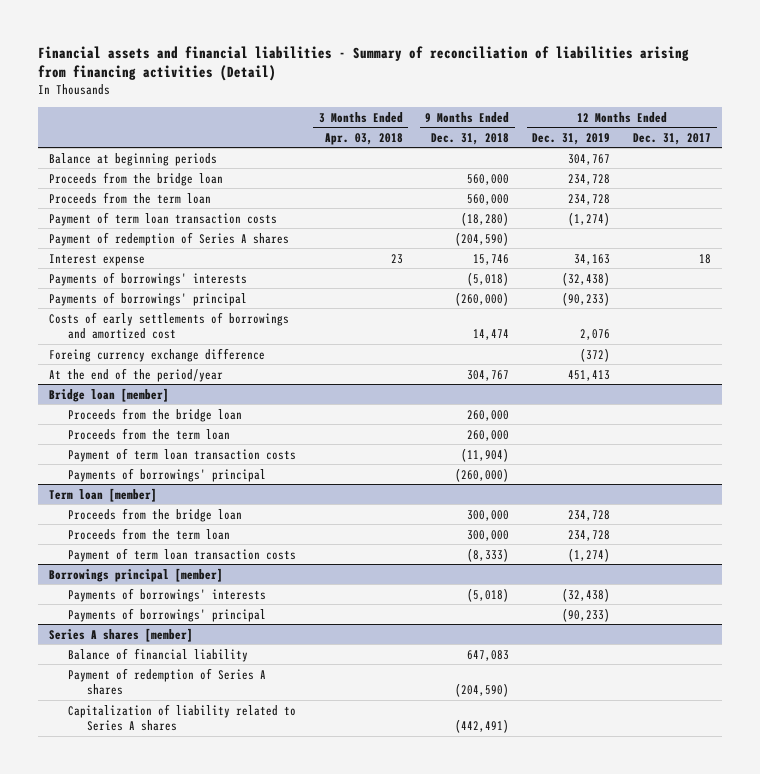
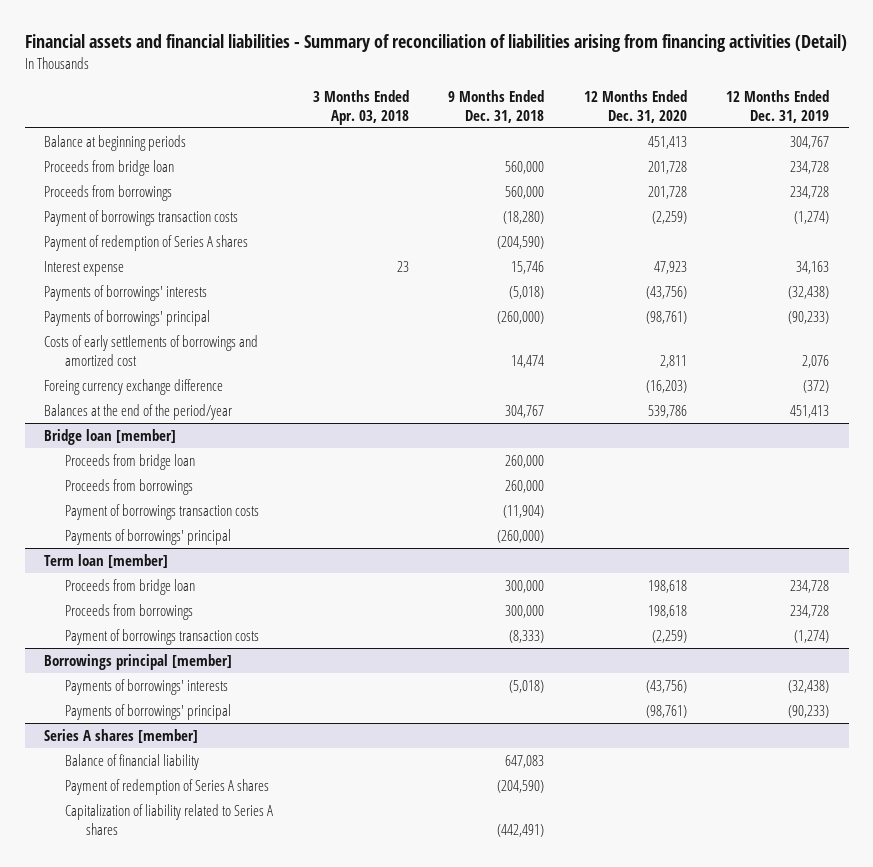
[632,132,711,145] Dec. 31, 2017 -> none
none -> [583,89,687,123] 12 Months Ended Dec. 31, 2020
[49,171,224,186] Proceeds from the bridge loan -> [44,159,175,176] Proceeds from bridge loan
[49,191,212,204] Proceeds from the term loan -> [44,184,173,201] Proceeds from borrowings
[49,211,278,226] Payment of term loan transaction costs -> [44,209,239,226] Payment of borrowings transaction costs
[49,367,224,382] At the end of the period/year -> [44,403,233,420] Balances at the end of the period/year
[67,407,242,422] Proceeds from the bridge loan -> [65,453,196,470] Proceeds from bridge loan
[67,427,230,440] Proceeds from the term loan -> [65,478,194,495] Proceeds from borrowings
[67,447,296,462] Payment of term loan transaction costs -> [65,503,260,520] Payment of borrowings transaction costs
[67,507,242,522] Proceeds from the bridge loan -> [65,578,196,595] Proceeds from bridge loan
[67,527,230,540] Proceeds from the term loan -> [65,603,194,620] Proceeds from borrowings
[67,547,296,562] Payment of term loan transaction costs -> [65,628,260,645] Payment of borrowings transaction costs

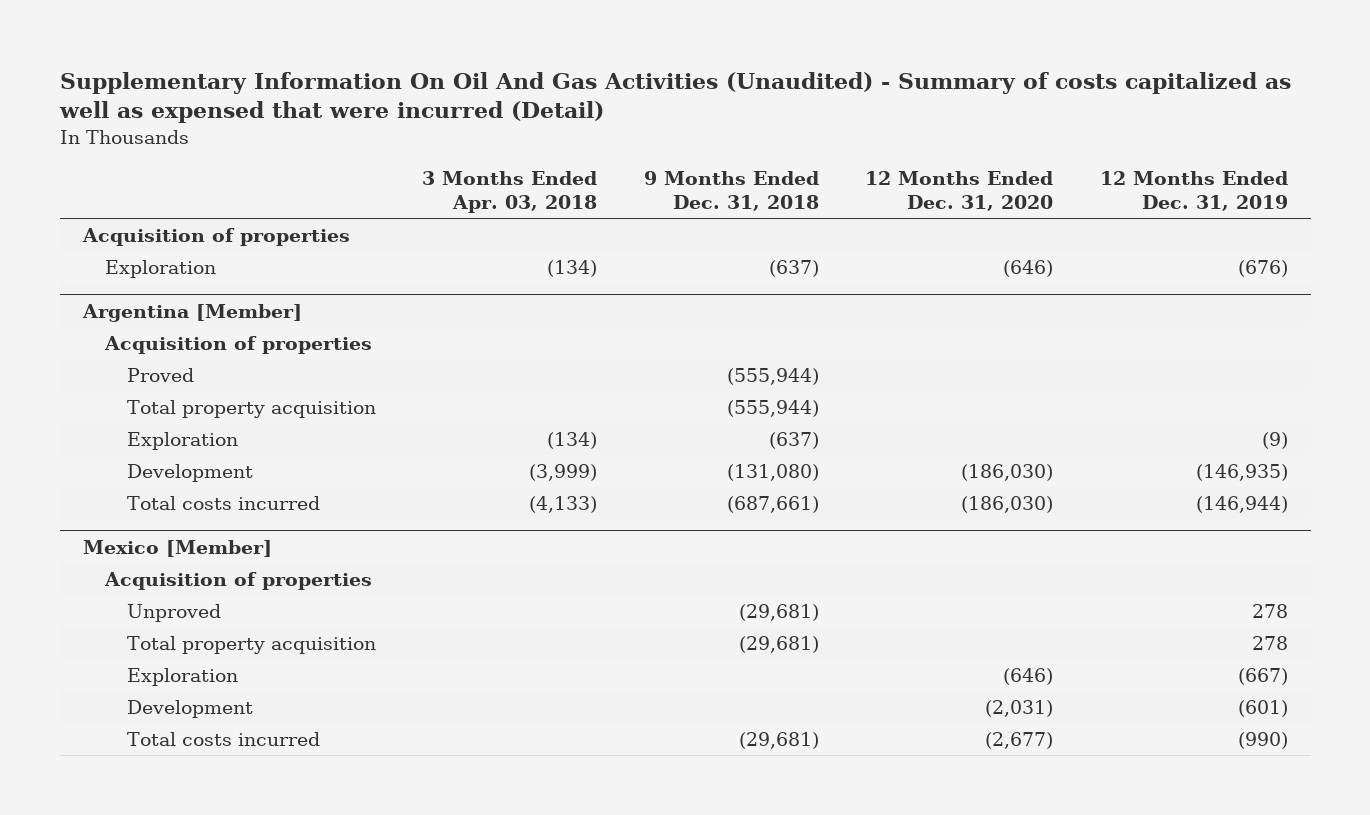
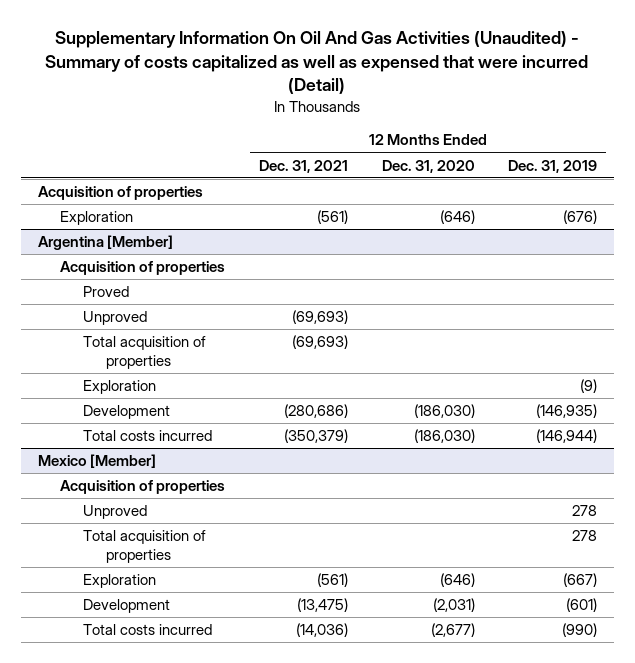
[422,171,598,214] 3 Months Ended Apr. 03, 2018 -> none
[643,171,819,212] 9 Months Ended Dec. 31, 2018 -> none
none -> [258,159,348,173] Dec. 31, 2021
none -> [82,311,147,326] Unproved
[127,399,377,418] Total property acquisition -> [82,336,206,369] Total acquisition of properties
[127,635,377,654] Total property acquisition -> [82,530,206,563] Total acquisition of properties

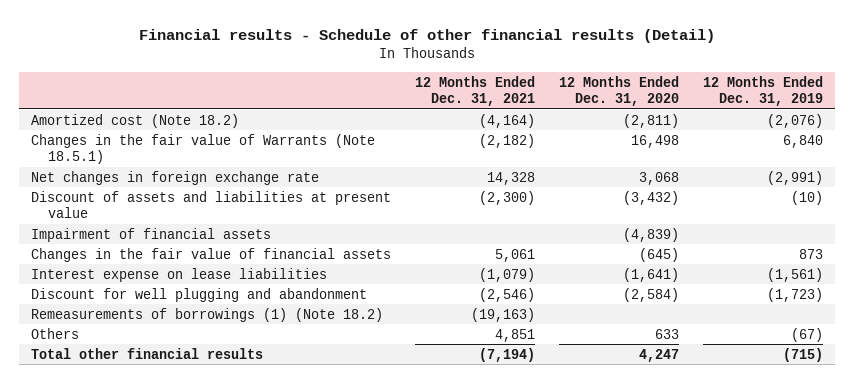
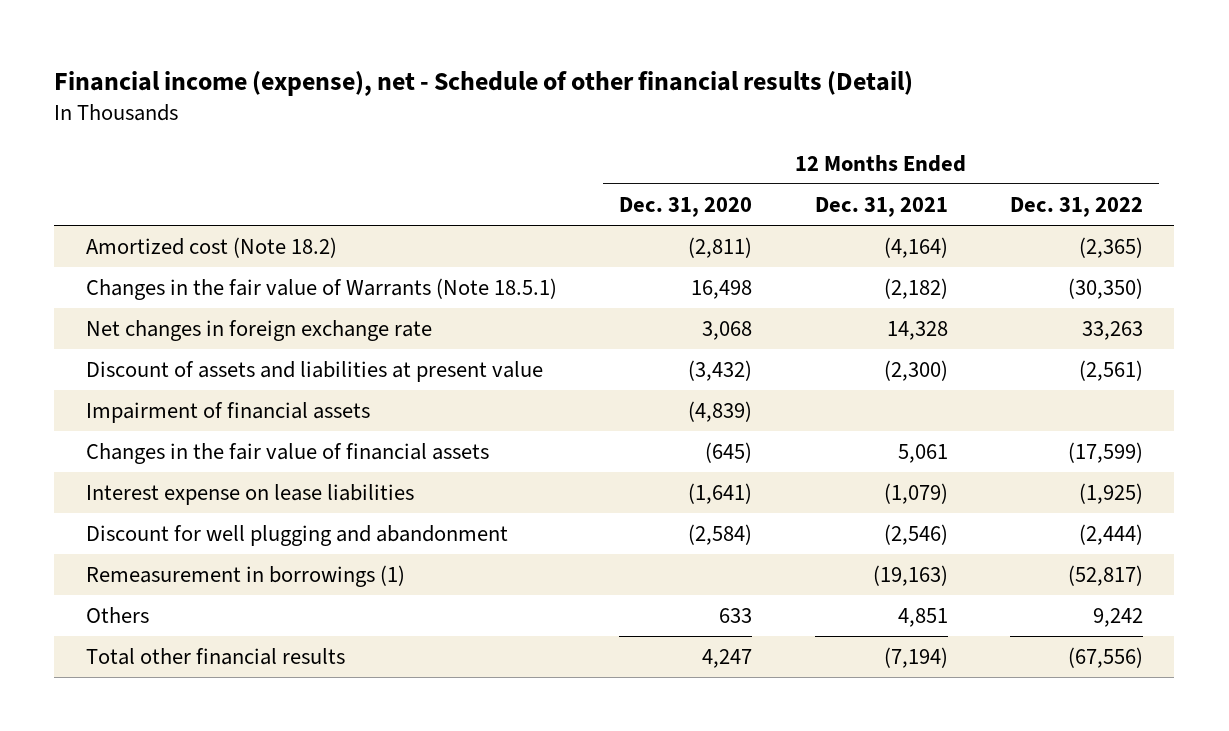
[138,28,715,43] Financial results - Schedule of other financial results (Detail) -> [54,70,914,96] Financial income (expense), net - Schedule of other financial results (Detail)
[703,75,824,107] 12 Months Ended Dec. 31, 2019 -> none
none -> [1010,196,1144,217] Dec. 31, 2022
[30,307,383,322] Remeasurements of borrowings (1) (Note 18.2) -> [85,565,405,588] Remeasurement in borrowings (1)

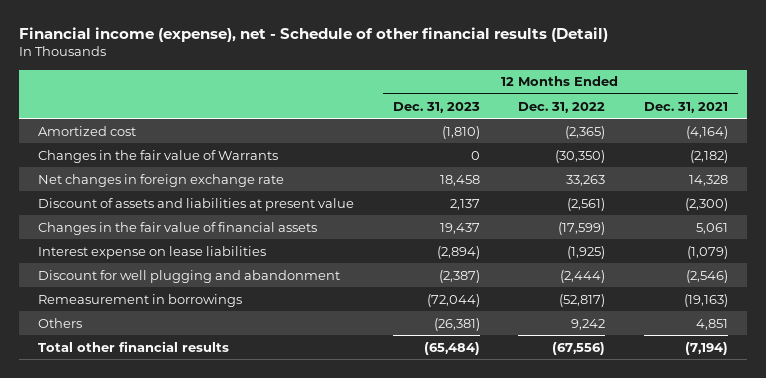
[619,196,753,217] Dec. 31, 2020 -> none
none -> [392,101,480,113] Dec. 31, 2023
[85,237,337,259] Amortized cost (Note 18.2) -> [37,125,136,136] Amortized cost
[85,278,557,301] Changes in the fair value of Warrants (Note 18.5.1) -> [37,149,278,163] Changes in the fair value of Warrants
[85,402,370,424] Impairment of financial assets -> none
[85,565,405,588] Remeasurement in borrowings (1) -> [37,293,242,307] Remeasurement in borrowings

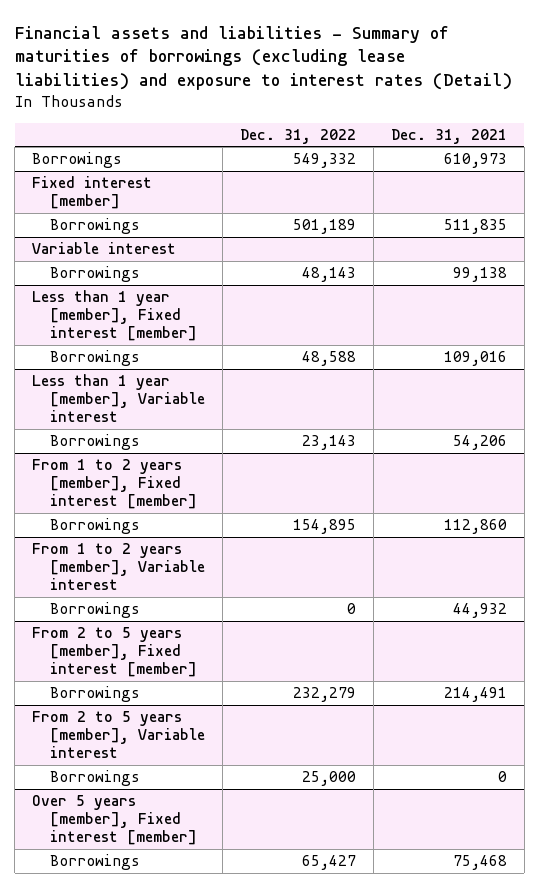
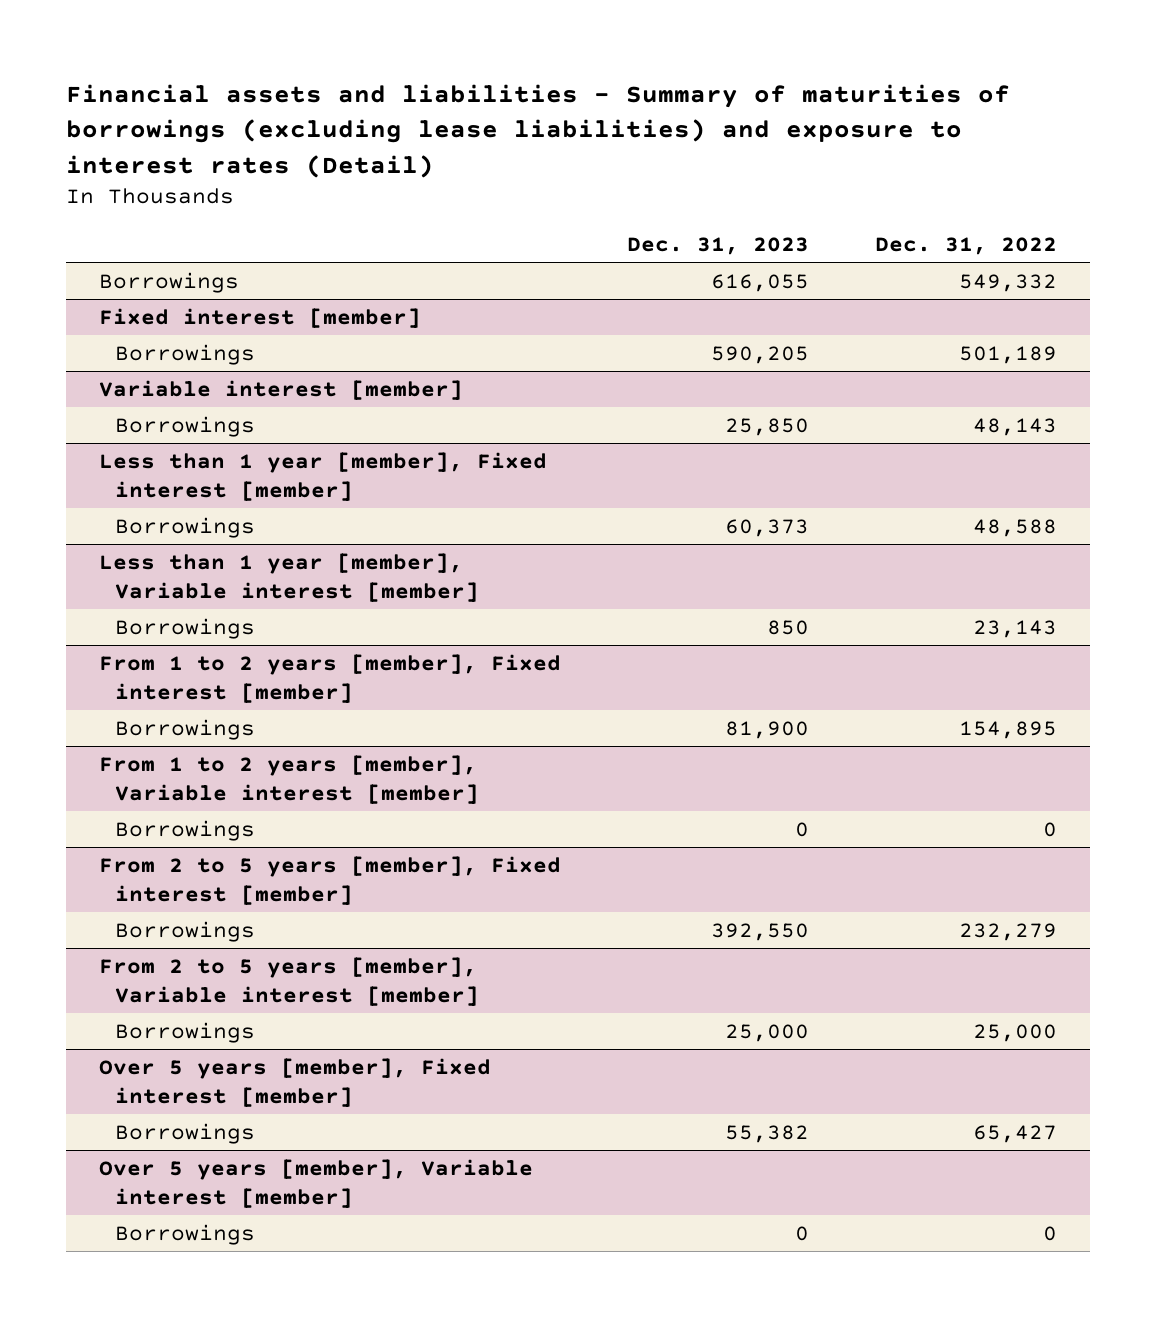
[390,128,507,144] Dec. 31, 2021 -> none
none -> [627,236,810,255] Dec. 31, 2023
[31,242,176,255] Variable interest -> [99,379,464,400] Variable interest [member]
[31,374,206,423] Less than 1 year [member], Variable interest -> [99,552,480,602] Less than 1 year [member], Variable interest [member]
[31,543,206,591] From 1 to 2 years [member], Variable interest -> [99,754,480,804] From 1 to 2 years [member], Variable interest [member]
[31,711,206,759] From 2 to 5 years [member], Variable interest -> [99,956,480,1006] From 2 to 5 years [member], Variable interest [member]
none -> [99,1158,534,1208] Over 5 years [member], Variable interest [member]
none -> [115,1223,256,1245] Borrowings

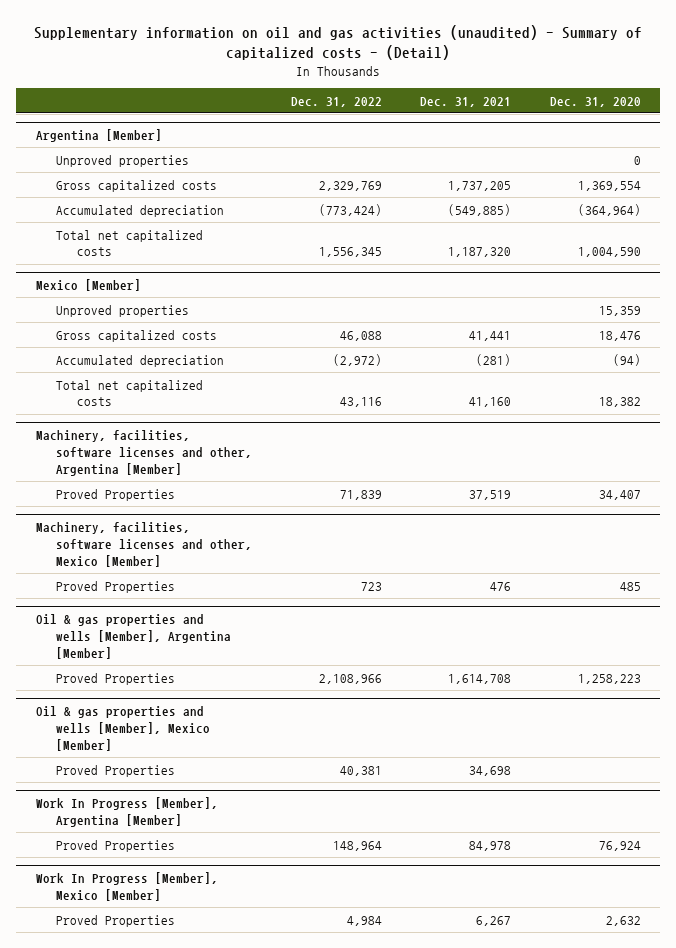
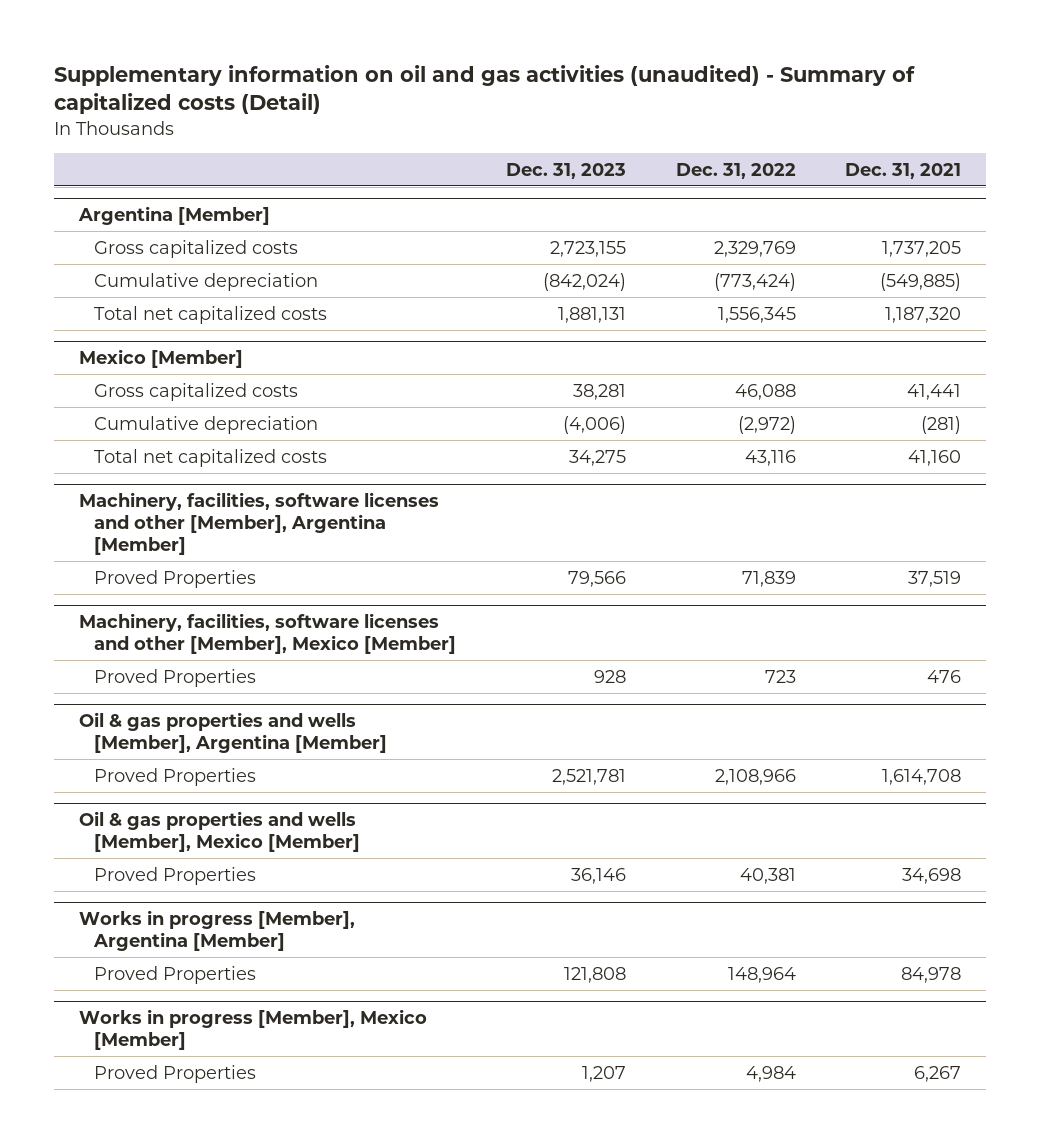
[34,24,643,61] Supplementary information on oil and gas activities (unaudited) - Summary of capitalized costs - (Detail) -> [54,65,916,115] Supplementary information on oil and gas activities (unaudited) - Summary of capitalized costs (Detail)
[549,96,641,107] Dec. 31, 2020 -> none
none -> [505,162,626,179] Dec. 31, 2023
[56,154,190,167] Unproved properties -> none
[56,204,225,217] Accumulated depreciation -> [94,272,319,291] Cumulative depreciation
[56,304,190,317] Unproved properties -> none
[56,354,225,367] Accumulated depreciation -> [94,415,319,434] Cumulative depreciation
[35,429,253,476] Machinery, facilities, software licenses and other, Argentina [Member] -> [79,491,440,555] Machinery, facilities, software licenses and other [Member], Argentina [Member]
[35,521,253,567] Machinery, facilities, software licenses and other, Mexico [Member] -> [79,612,457,654] Machinery, facilities, software licenses and other [Member], Mexico [Member]
[35,796,218,827] Work In Progress [Member], Argentina [Member] -> [79,909,356,951] Works in progress [Member], Argentina [Member]
[35,871,218,901] Work In Progress [Member], Mexico [Member] -> [79,1008,428,1050] Works in progress [Member], Mexico [Member]

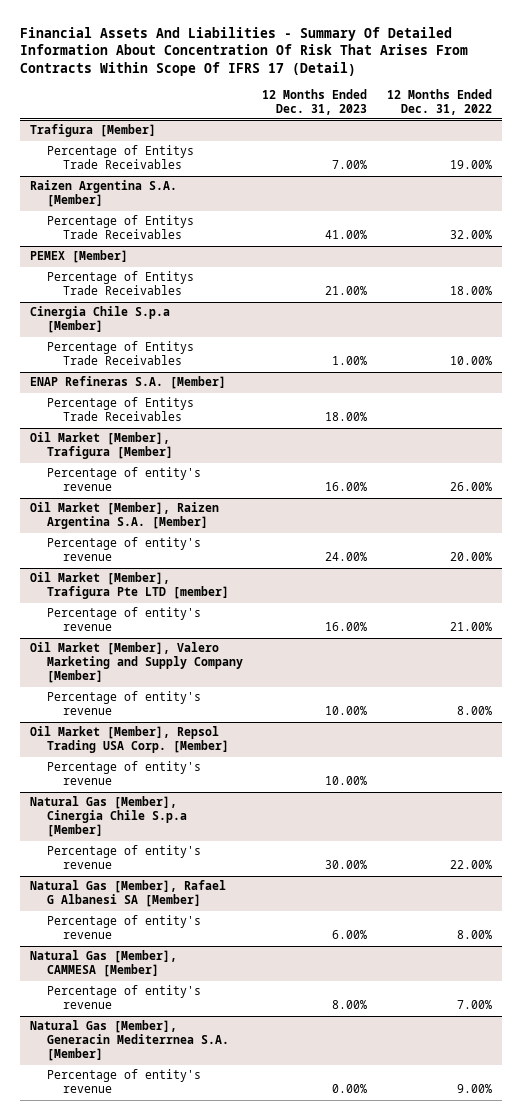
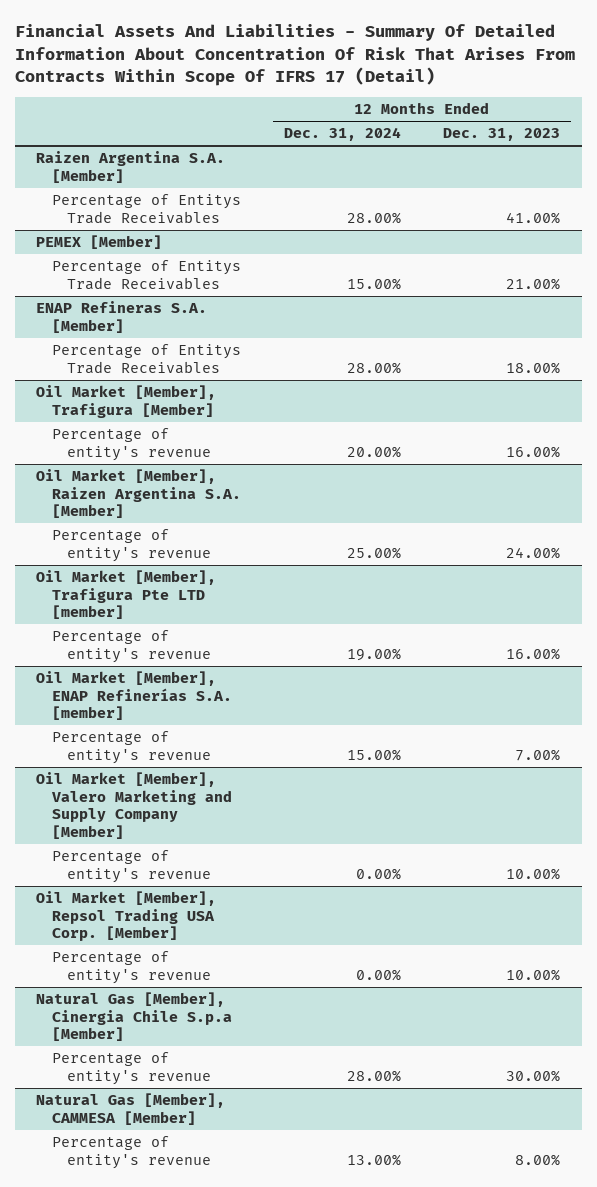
[386,88,492,115] 12 Months Ended Dec. 31, 2022 -> none
none -> [283,127,401,142] Dec. 31, 2024
[30,124,157,138] Trafigura [Member] -> none
[46,145,194,170] Percentage of Entitys Trade Receivables -> none
[30,306,171,334] Cinergia Chile S.p.a [Member] -> none
[46,341,194,366] Percentage of Entitys Trade Receivables -> none
none -> [36,671,232,721] Oil Market [Member], ENAP Refinerías S.A. [member]
none -> [51,731,212,764] Percentage of entity's revenue
[30,880,227,908] Natural Gas [Member], Rafael G Albanesi SA [Member] -> none
[46,915,201,940] Percentage of entity's revenue -> none
[30,1020,229,1062] Natural Gas [Member], Generacin Mediterrnea S.A. [Member] -> none
[46,1069,201,1094] Percentage of entity's revenue -> none

